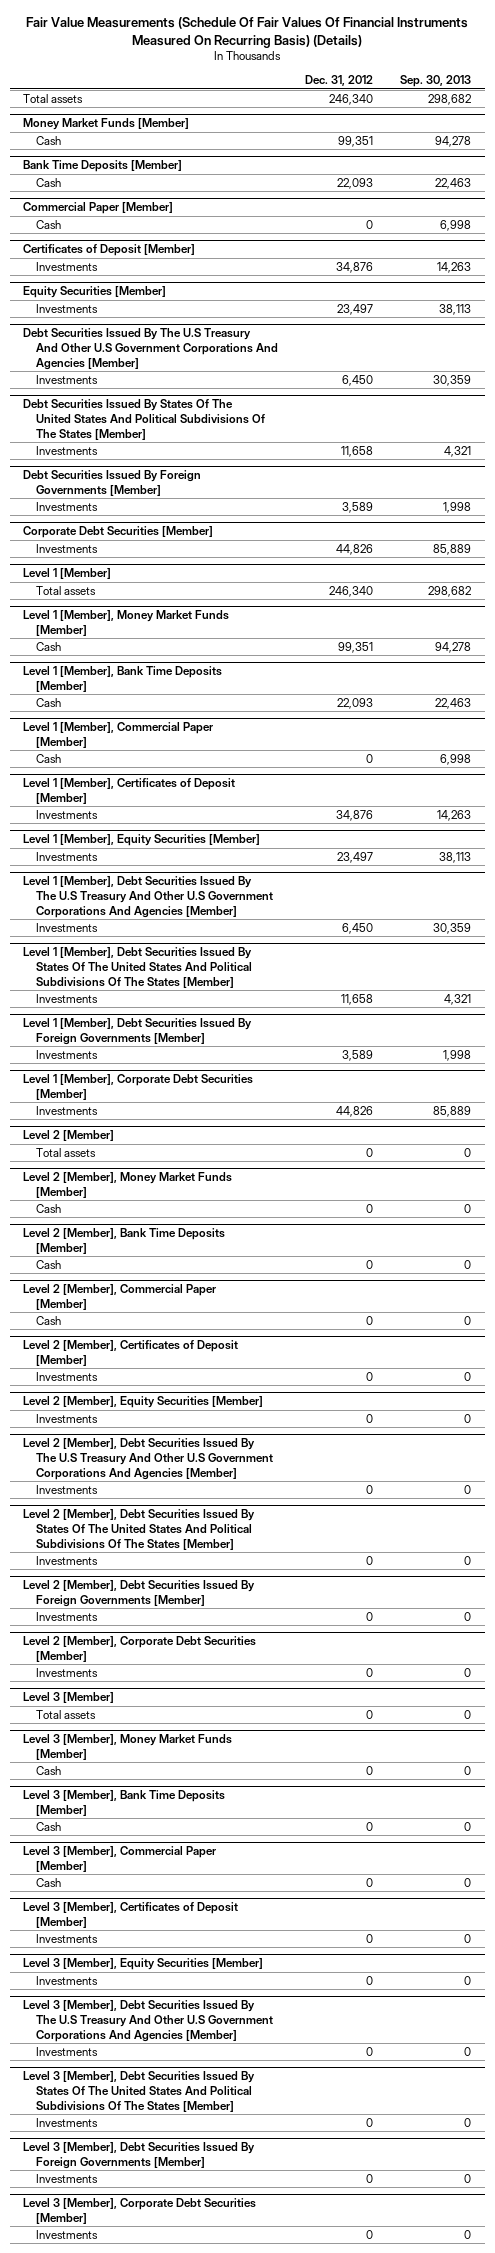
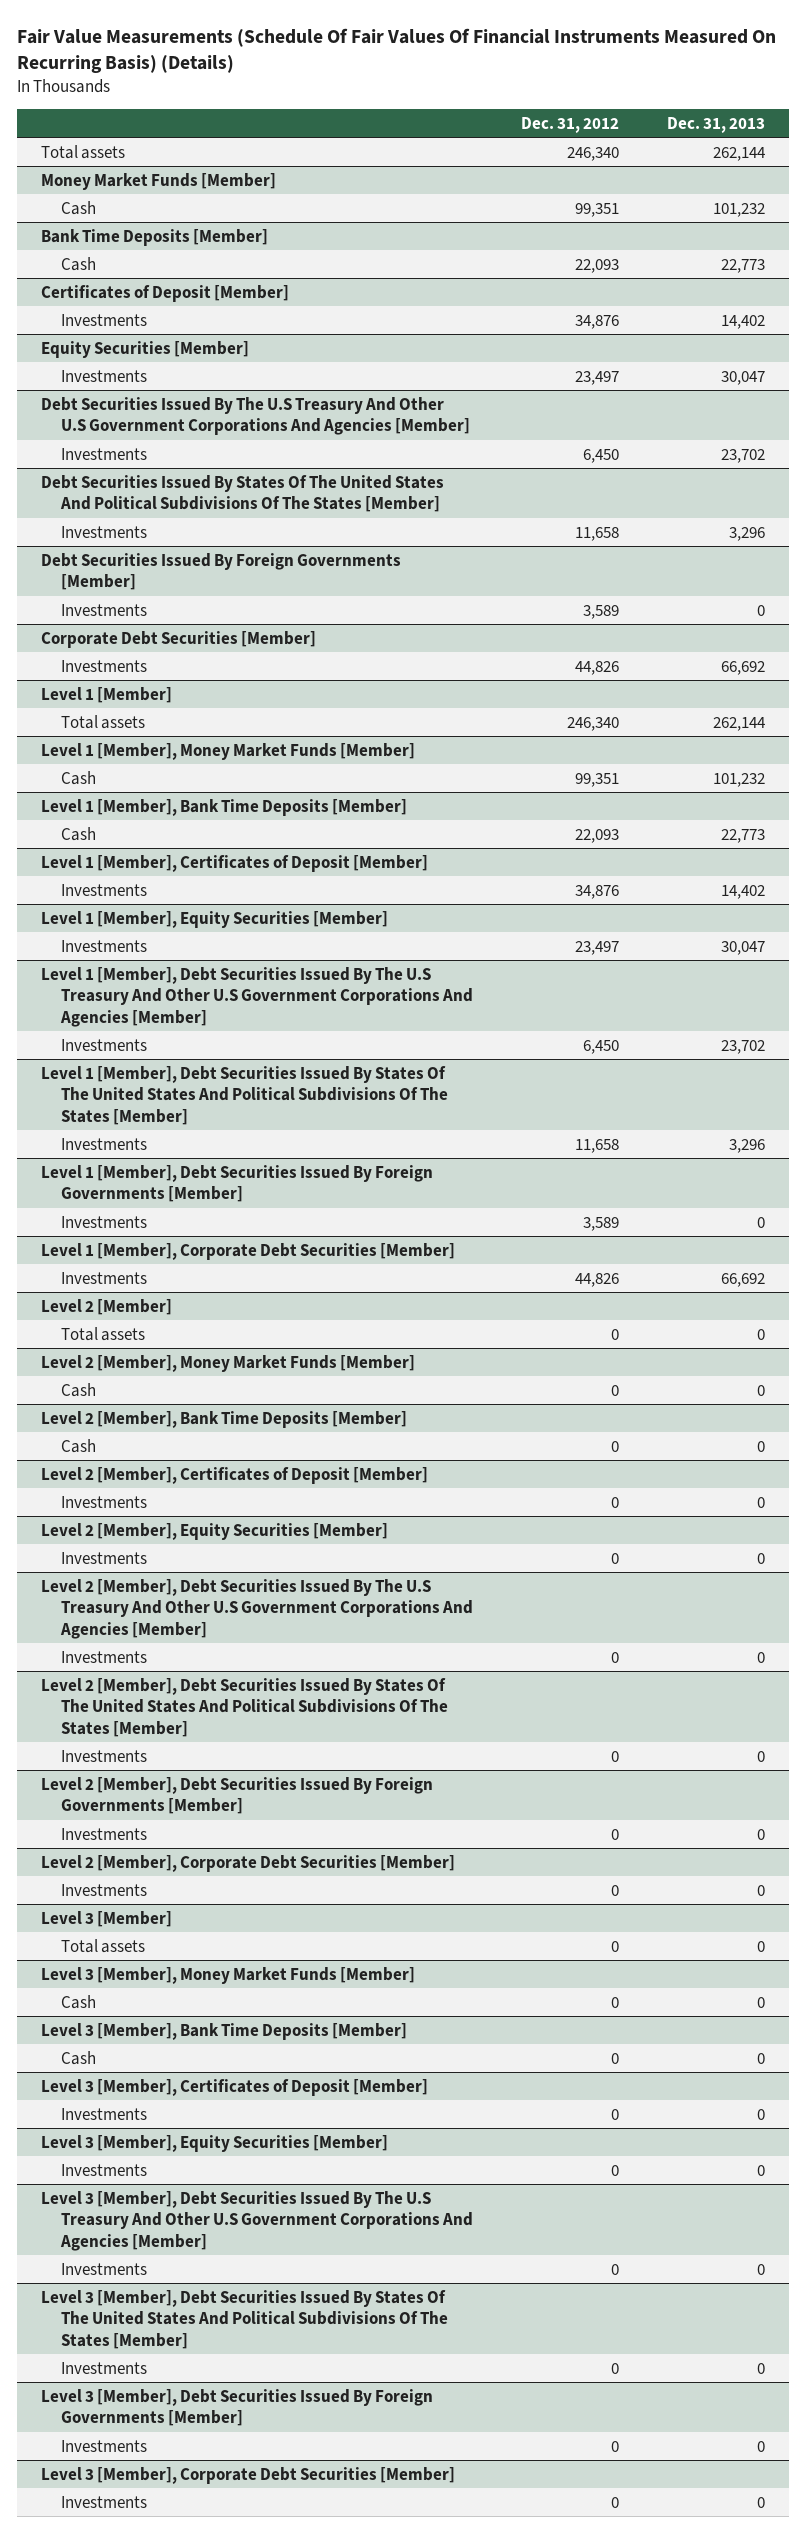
[400,75,472,88] Sep. 30, 2013 -> none
none -> [666,116,765,133] Dec. 31, 2013
[23,202,174,215] Commercial Paper [Member] -> none
[36,219,62,229] Cash -> none
[23,722,214,748] Level 1 [Member], Commercial Paper [Member] -> none
[36,753,62,763] Cash -> none
[23,1284,217,1310] Level 2 [Member], Commercial Paper [Member] -> none
[36,1315,62,1325] Cash -> none
[23,1846,217,1872] Level 3 [Member], Commercial Paper [Member] -> none
[36,1877,62,1887] Cash -> none

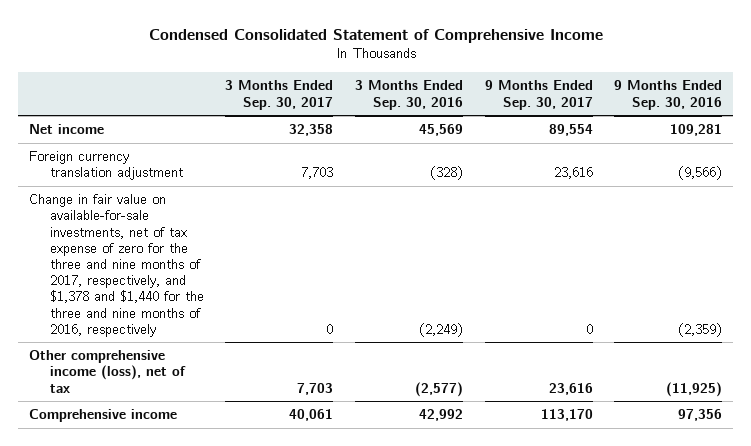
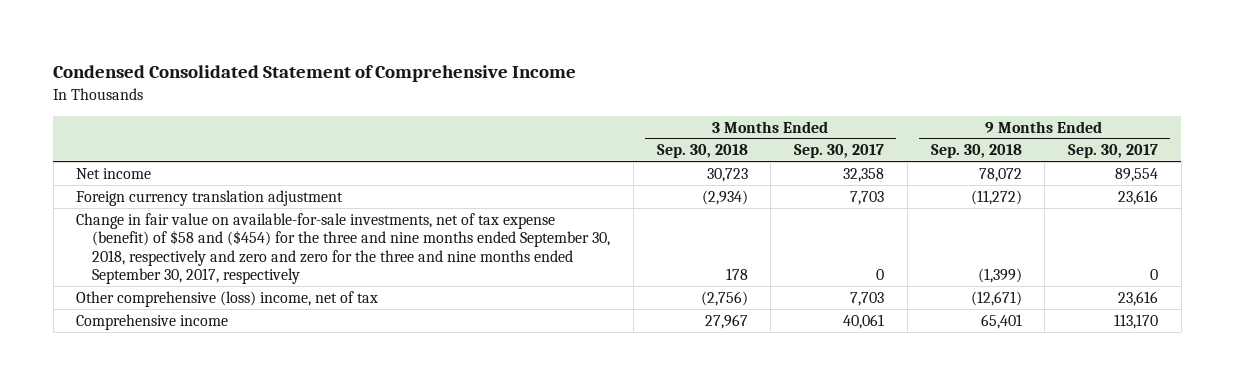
[354,80,463,110] 3 Months Ended Sep. 30, 2016 -> none
[614,80,723,110] 9 Months Ended Sep. 30, 2016 -> none
none -> [656,144,748,159] Sep. 30, 2018
none -> [930,144,1022,159] Sep. 30, 2018
[29,194,204,337] Change in fair value on available-for-sale investments, net of tax expense of zero for the three and nine months of 2017, respectively, and $1,378 and $1,440 for the three and nine months of 2016, respectively -> [76,212,611,285] Change in fair value on available-for-sale investments, net of tax expense (benefit) of $58 and ($454) for the three and nine months ended September 30, 2018, respectively and zero and zero for the three and nine months ended September 30, 2017, respectively
[29,350,186,393] Other comprehensive income (loss), net of tax -> [76,290,379,307] Other comprehensive (loss) income, net of tax

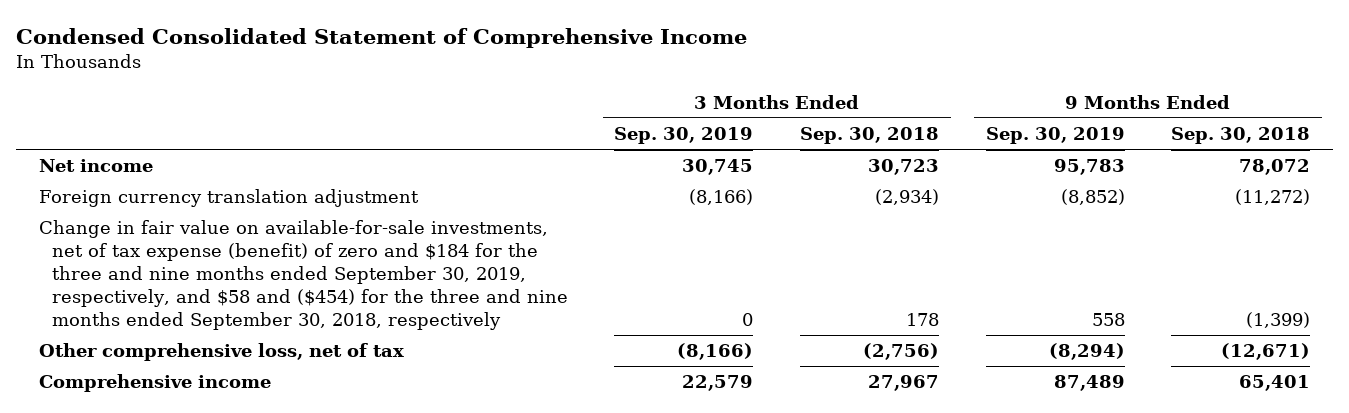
[794,144,885,159] Sep. 30, 2017 -> none
[1068,144,1159,159] Sep. 30, 2017 -> none
none -> [614,127,754,145] Sep. 30, 2019
none -> [985,127,1125,145] Sep. 30, 2019
[76,212,611,285] Change in fair value on available-for-sale investments, net of tax expense (benefit) of $58 and ($454) for the three and nine months ended September 30, 2018, respectively and zero and zero for the three and nine months ended September 30, 2017, respectively -> [39,220,568,330] Change in fair value on available-for-sale investments, net of tax expense (benefit) of zero and $184 for the three and nine months ended September 30, 2019, respectively, and $58 and ($454) for the three and nine months ended September 30, 2018, respectively
[76,290,379,307] Other comprehensive (loss) income, net of tax -> [39,343,405,362] Other comprehensive loss, net of tax

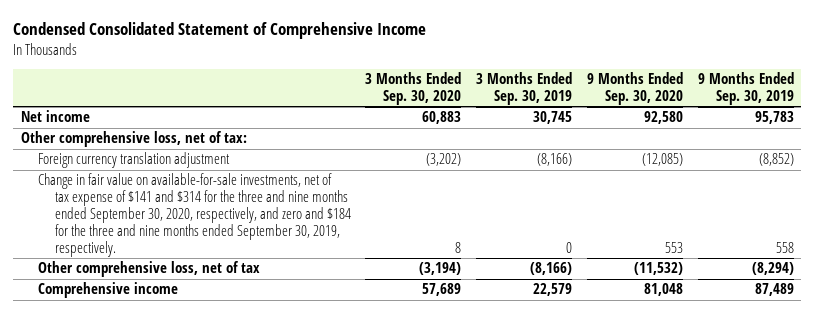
[800,127,940,145] Sep. 30, 2018 -> none
[1171,127,1311,145] Sep. 30, 2018 -> none
none -> [365,72,462,106] 3 Months Ended Sep. 30, 2020
none -> [587,72,684,106] 9 Months Ended Sep. 30, 2020
none -> [20,131,247,148] Other comprehensive loss, net of tax:
[39,220,568,330] Change in fair value on available-for-sale investments, net of tax expense (benefit) of zero and $184 for the three and nine months ended September 30, 2019, respectively, and $58 and ($454) for the three and nine months ended September 30, 2018, respectively -> [37,173,351,257] Change in fair value on available-for-sale investments, net of tax expense of $141 and $314 for the three and nine months ended September 30, 2020, respectively, and zero and $184 for the three and nine months ended September 30, 2019, respectively.

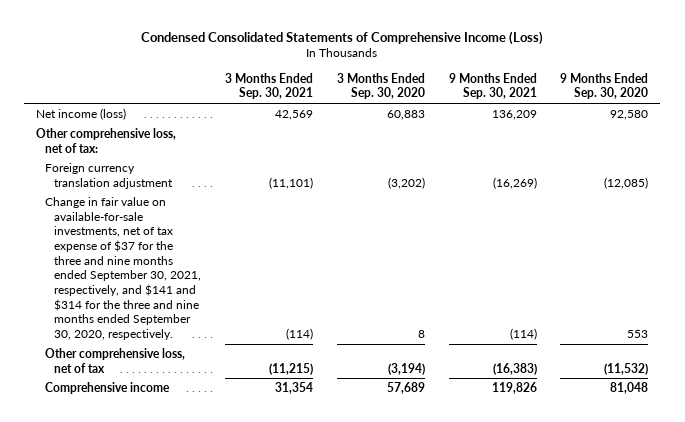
[13,22,427,40] Condensed Consolidated Statement of Comprehensive Income -> [141,31,544,46] Condensed Consolidated Statements of Comprehensive Income (Loss)
[476,72,573,106] 3 Months Ended Sep. 30, 2019 -> none
[697,72,794,106] 9 Months Ended Sep. 30, 2019 -> none
none -> [225,72,314,100] 3 Months Ended Sep. 30, 2021
none -> [448,72,537,100] 9 Months Ended Sep. 30, 2021
[20,110,90,123] Net income -> [36,107,127,120] Net income (loss)
[37,173,351,257] Change in fair value on available-for-sale investments, net of tax expense of $141 and $314 for the three and nine months ended September 30, 2020, respectively, and zero and $184 for the three and nine months ended September 30, 2019, respectively. -> [45,196,202,340] Change in fair value on available-for-sale investments, net of tax expense of $37 for the three and nine months ended September 30, 2021, respectively, and $141 and $314 for the three and nine months ended September 30, 2020, respectively.

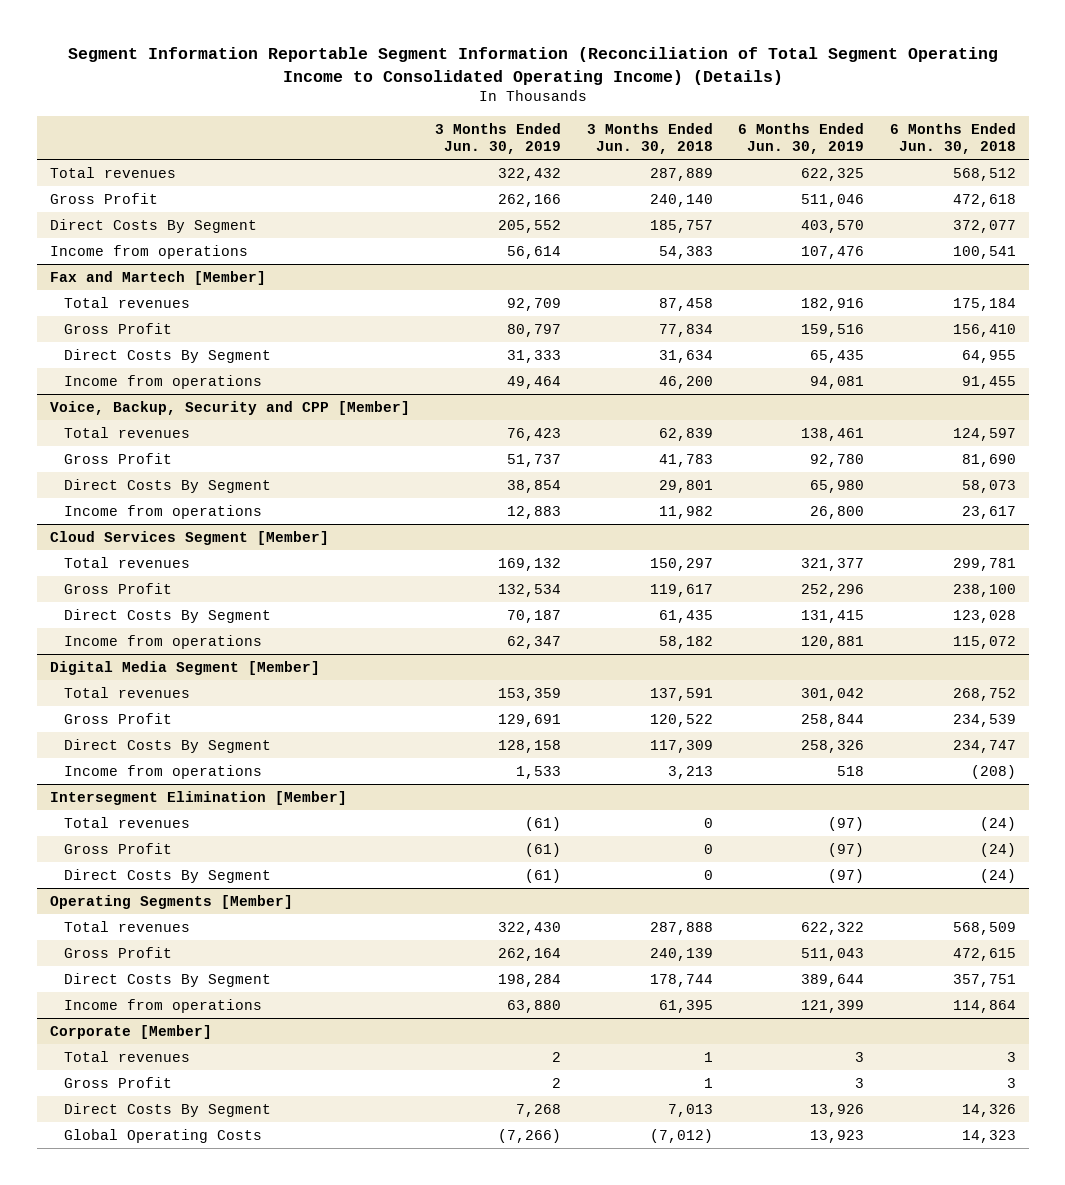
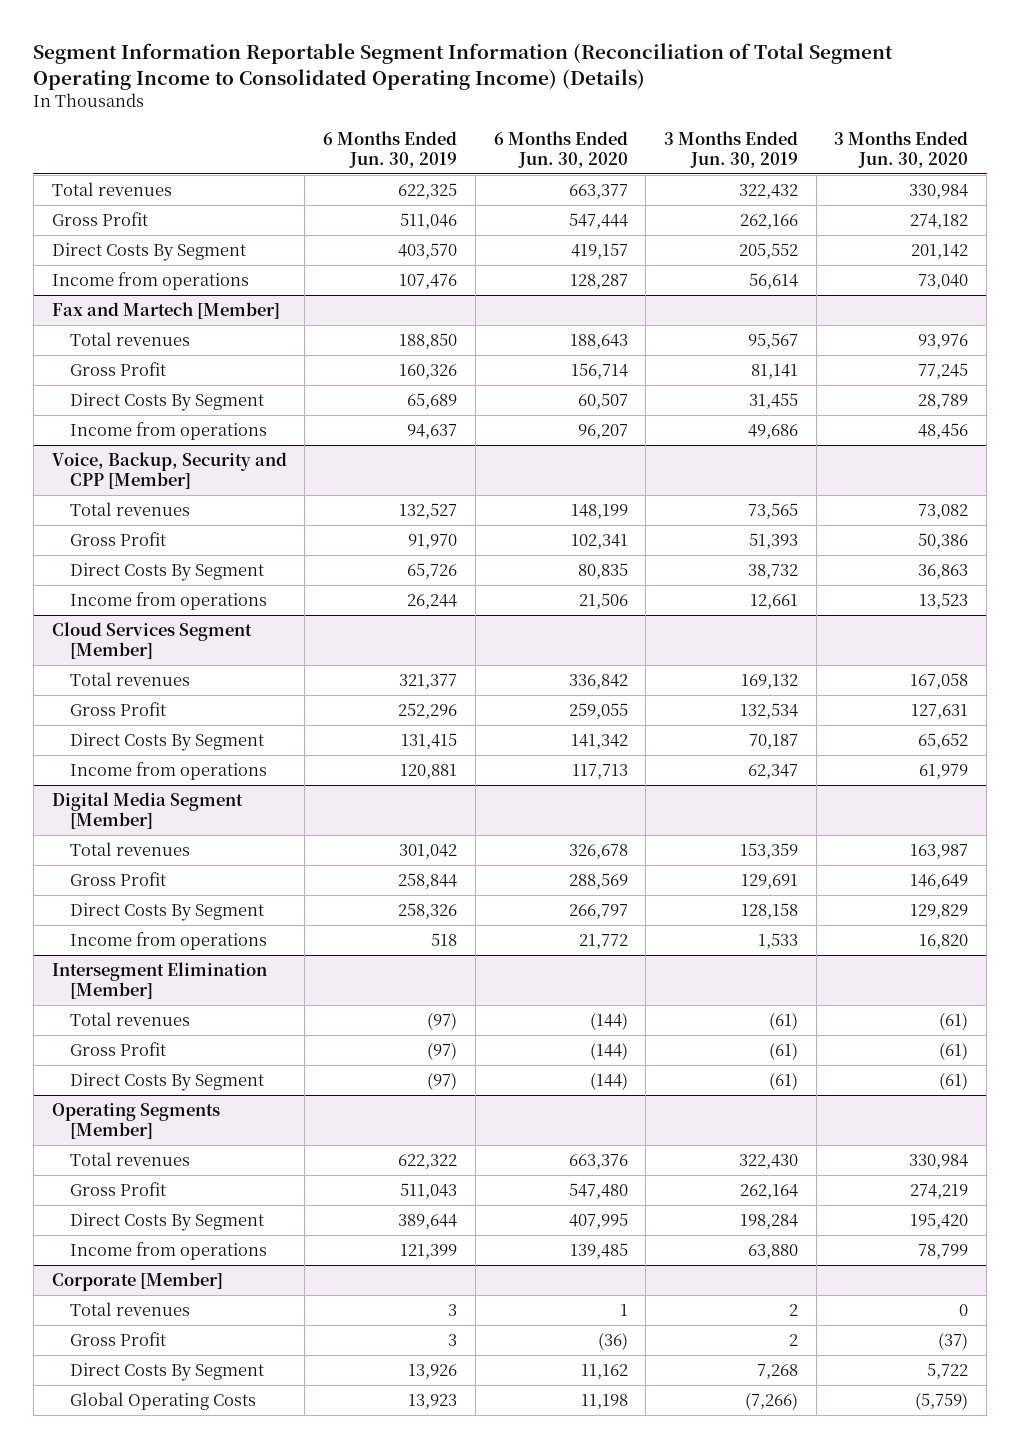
[586,122,713,155] 3 Months Ended Jun. 30, 2018 -> none
[889,122,1016,155] 6 Months Ended Jun. 30, 2018 -> none
none -> [493,130,628,168] 6 Months Ended Jun. 30, 2020
none -> [834,130,969,168] 3 Months Ended Jun. 30, 2020
[507,297,562,311] 92,709 -> [748,333,799,350] 95,567
[801,297,865,311] 182,916 -> [399,333,458,350] 188,850
[507,323,562,337] 80,797 -> [751,364,799,380] 81,141
[801,323,865,337] 159,516 -> [399,364,458,380] 160,326
[507,349,562,363] 31,333 -> [749,393,799,410] 31,455
[810,349,865,363] 65,435 -> [407,393,458,410] 65,689
[507,375,562,389] 49,464 -> [748,424,799,440] 49,686
[810,375,865,389] 94,081 -> [407,424,458,440] 94,637
[507,427,562,441] 76,423 -> [748,503,799,520] 73,565
[801,427,865,441] 138,461 -> [399,503,458,520] 132,527
[507,453,562,467] 51,737 -> [749,533,799,550] 51,393
[810,453,865,467] 92,780 -> [408,534,458,550] 91,970
[507,479,562,493] 38,854 -> [748,564,799,580] 38,732
[810,479,865,493] 65,980 -> [407,563,458,580] 65,726
[507,505,562,519] 12,883 -> [750,594,799,610] 12,661
[810,505,865,519] 26,800 -> [407,594,458,610] 26,244

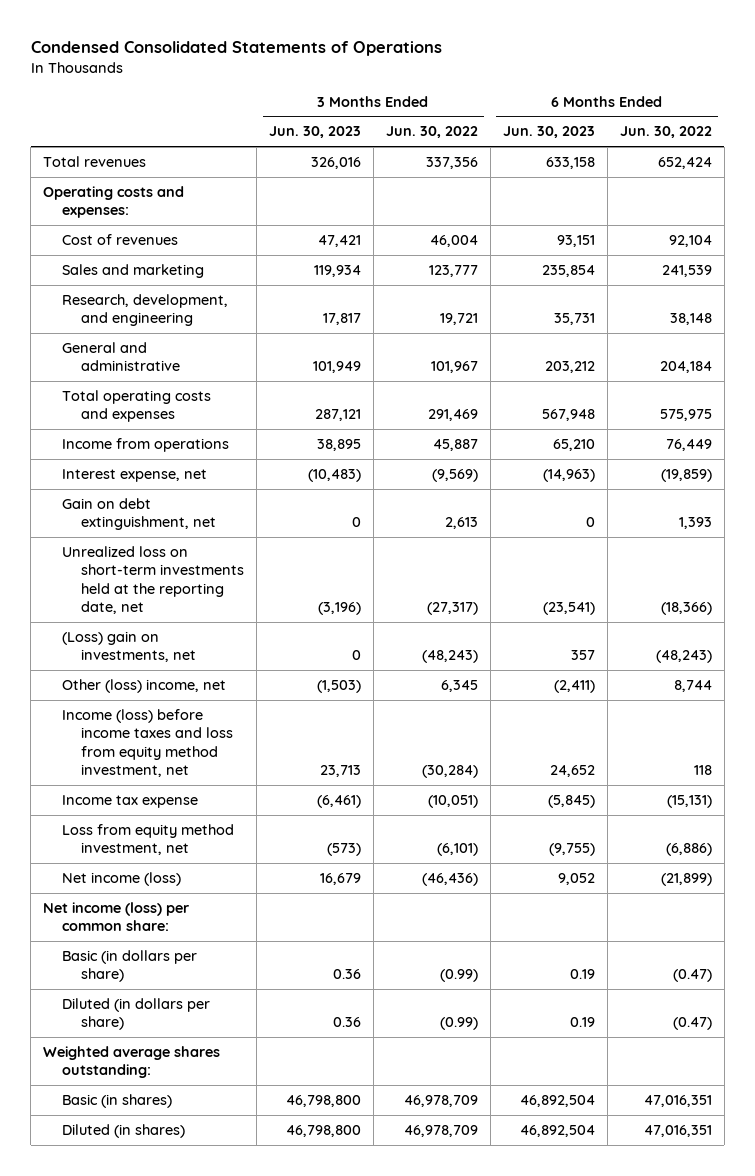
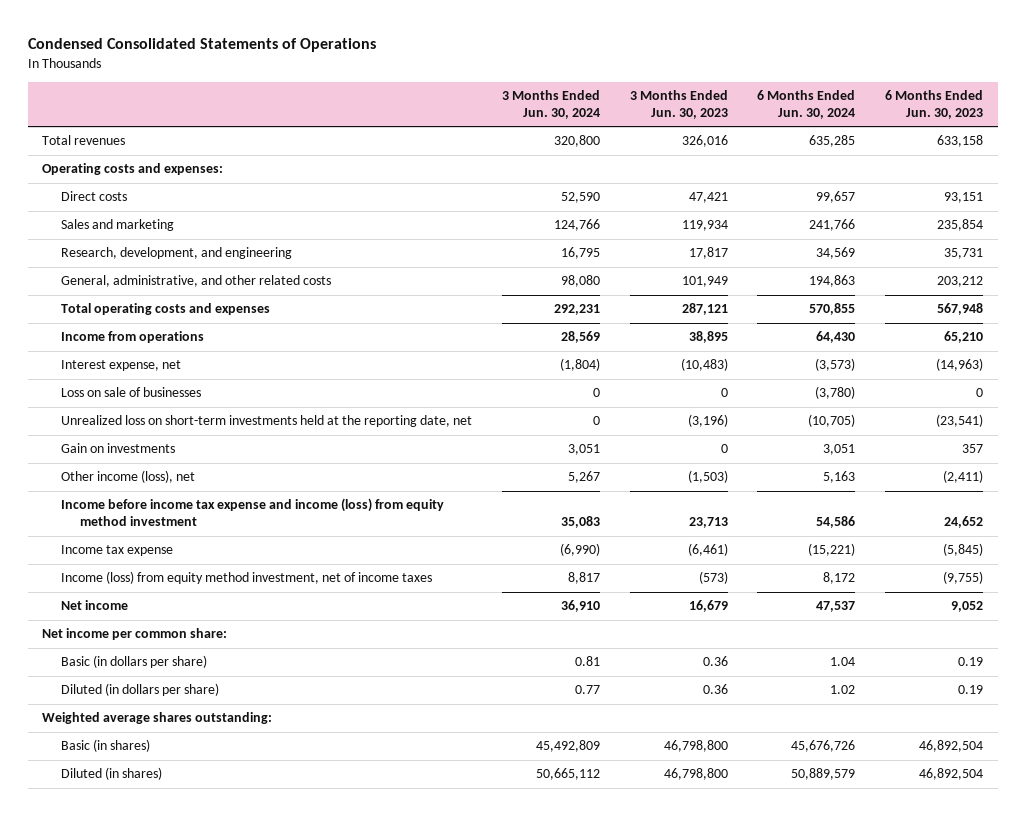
[385,126,478,139] Jun. 30, 2022 -> none
[619,126,712,139] Jun. 30, 2022 -> none
none -> [501,89,600,119] 3 Months Ended Jun. 30, 2024
none -> [757,89,856,119] 6 Months Ended Jun. 30, 2024
[62,233,179,245] Cost of revenues -> [61,191,128,202] Direct costs
[62,341,180,372] General and administrative -> [61,275,332,288] General, administrative, and other related costs
[62,497,216,531] Gain on debt extinguishment, net -> none
none -> [61,387,202,398] Loss on sale of businesses
[62,630,196,663] (Loss) gain on investments, net -> [61,443,176,454] Gain on investments
[62,678,227,693] Other (loss) income, net -> [61,470,196,484] Other income (loss), net
[62,708,233,778] Income (loss) before income taxes and loss from equity method investment, net -> [61,498,445,527] Income before income tax expense and income (loss) from equity method investment
[62,823,235,856] Loss from equity method investment, net -> [61,571,433,585] Income (loss) from equity method investment, net of income taxes
[62,871,182,886] Net income (loss) -> [61,600,129,611] Net income
[43,901,190,932] Net income (loss) per common share: -> [42,628,228,641] Net income per common share:

